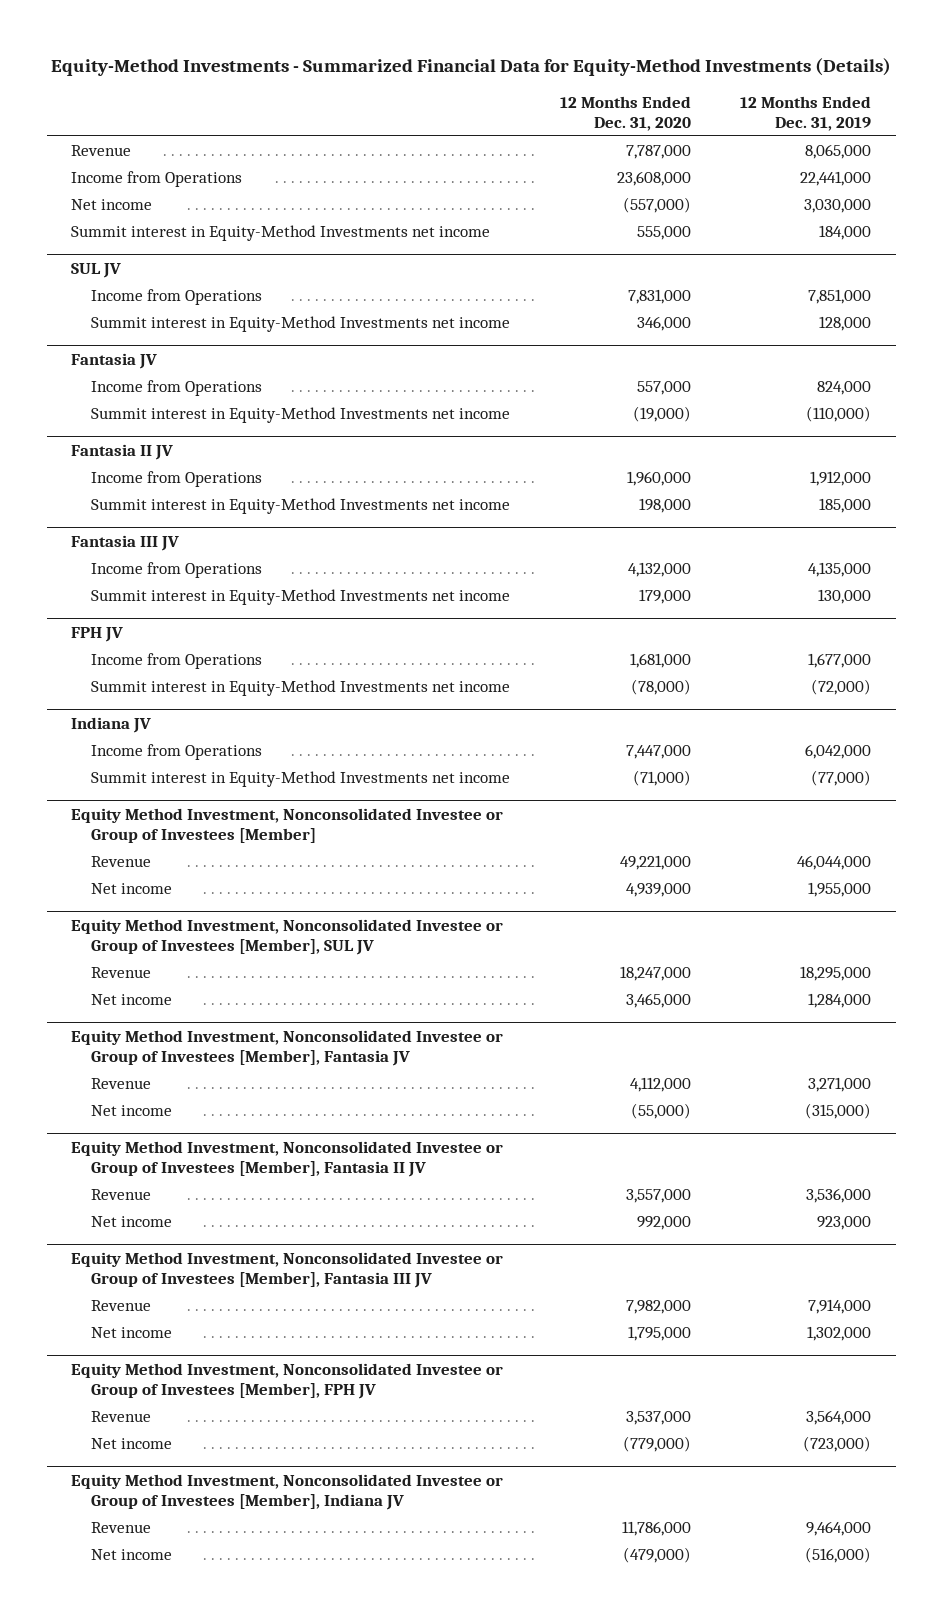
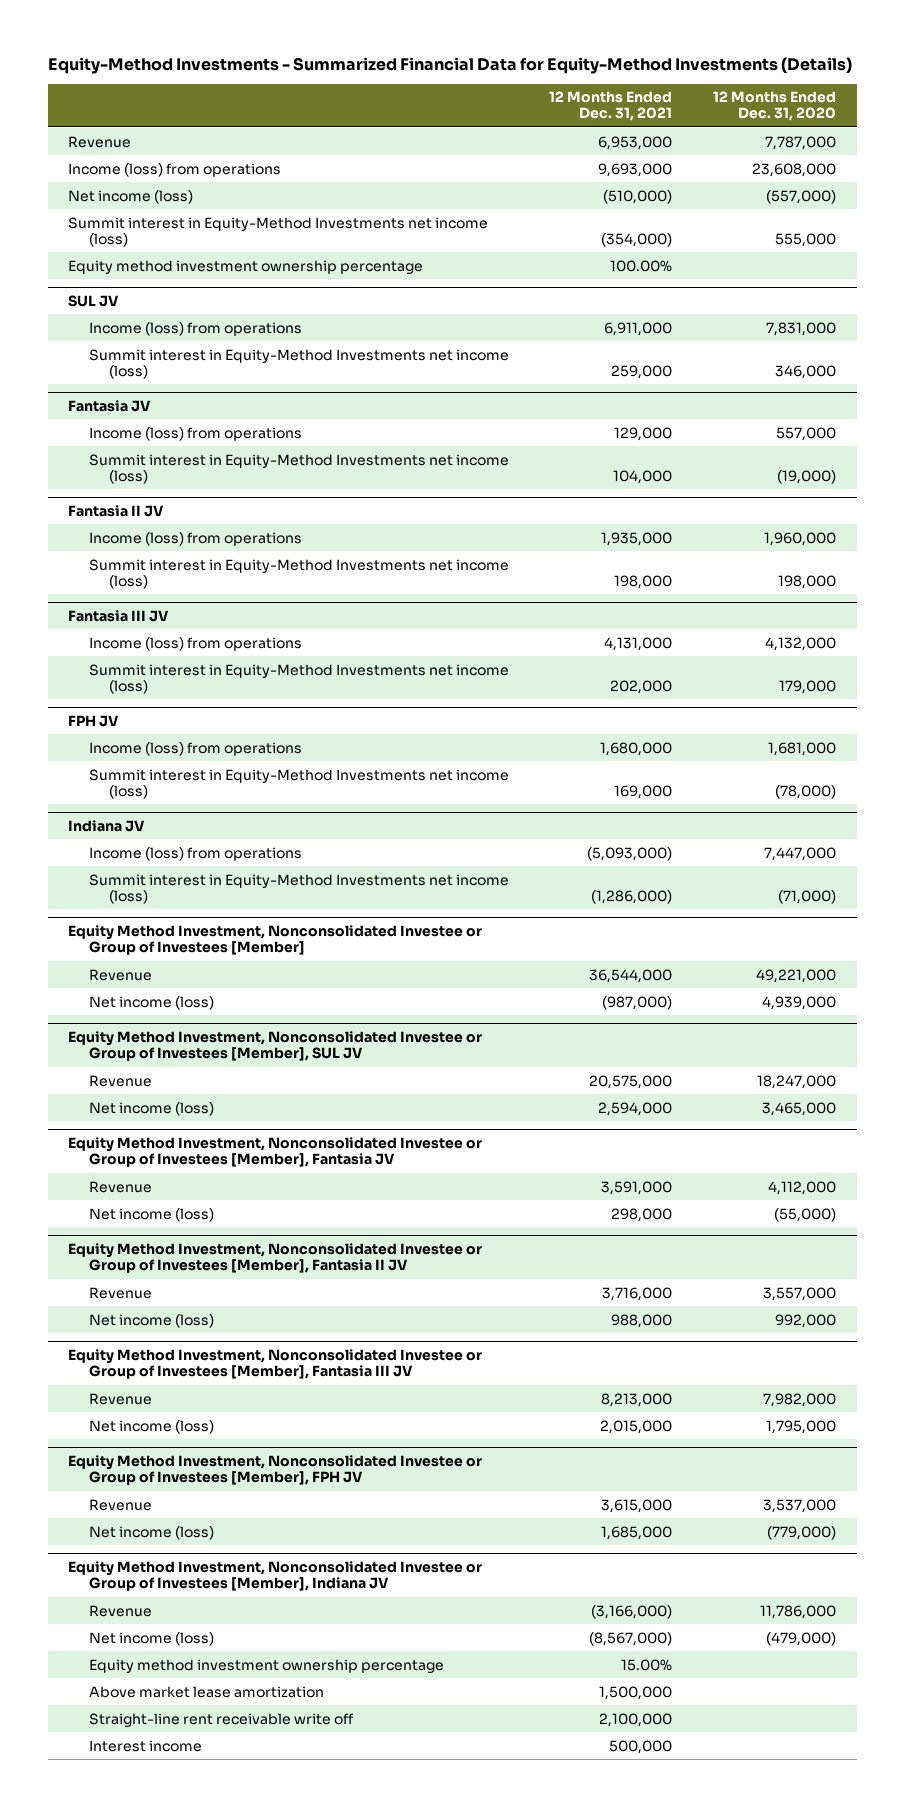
[740,96,872,131] 12 Months Ended Dec. 31, 2019 -> none
none -> [549,91,673,122] 12 Months Ended Dec. 31, 2021
[71,171,243,188] Income from Operations -> [68,162,282,177] Income (loss) from operations
[71,199,153,211] Net income -> [68,189,194,204] Net income (loss)
[71,225,491,242] Summit interest in Equity-Method Investments net income -> [68,216,489,247] Summit interest in Equity-Method Investments net income (loss)
none -> [68,259,424,274] Equity method investment ownership percentage
[91,289,263,306] Income from Operations -> [88,321,302,336] Income (loss) from operations
[91,316,511,333] Summit interest in Equity-Method Investments net income -> [88,348,509,379] Summit interest in Equity-Method Investments net income (loss)
[91,380,263,397] Income from Operations -> [88,426,302,441] Income (loss) from operations
[91,407,511,424] Summit interest in Equity-Method Investments net income -> [88,453,509,484] Summit interest in Equity-Method Investments net income (loss)
[91,471,263,488] Income from Operations -> [88,531,302,546] Income (loss) from operations
[91,498,511,515] Summit interest in Equity-Method Investments net income -> [88,558,509,589] Summit interest in Equity-Method Investments net income (loss)
[91,562,263,579] Income from Operations -> [88,636,302,651] Income (loss) from operations
[91,589,511,606] Summit interest in Equity-Method Investments net income -> [88,663,509,694] Summit interest in Equity-Method Investments net income (loss)
[91,653,263,670] Income from Operations -> [88,741,302,756] Income (loss) from operations
[91,680,511,697] Summit interest in Equity-Method Investments net income -> [88,768,509,799] Summit interest in Equity-Method Investments net income (loss)
[91,744,263,761] Income from Operations -> [88,846,302,861] Income (loss) from operations
[91,771,511,788] Summit interest in Equity-Method Investments net income -> [88,873,509,904] Summit interest in Equity-Method Investments net income (loss)
[91,883,173,895] Net income -> [88,995,214,1010] Net income (loss)
[91,994,173,1006] Net income -> [88,1101,214,1116] Net income (loss)
[91,1105,173,1117] Net income -> [88,1207,214,1222] Net income (loss)
[91,1216,173,1228] Net income -> [88,1313,214,1328] Net income (loss)
[91,1327,173,1339] Net income -> [88,1419,214,1434] Net income (loss)
[91,1438,173,1450] Net income -> [88,1525,214,1540] Net income (loss)
[91,1549,173,1561] Net income -> [88,1631,214,1646] Net income (loss)
none -> [88,1658,444,1673] Equity method investment ownership percentage
none -> [88,1685,324,1698] Above market lease amortization
none -> [88,1712,354,1727] Straight-line rent receivable write off
none -> [88,1739,202,1752] Interest income

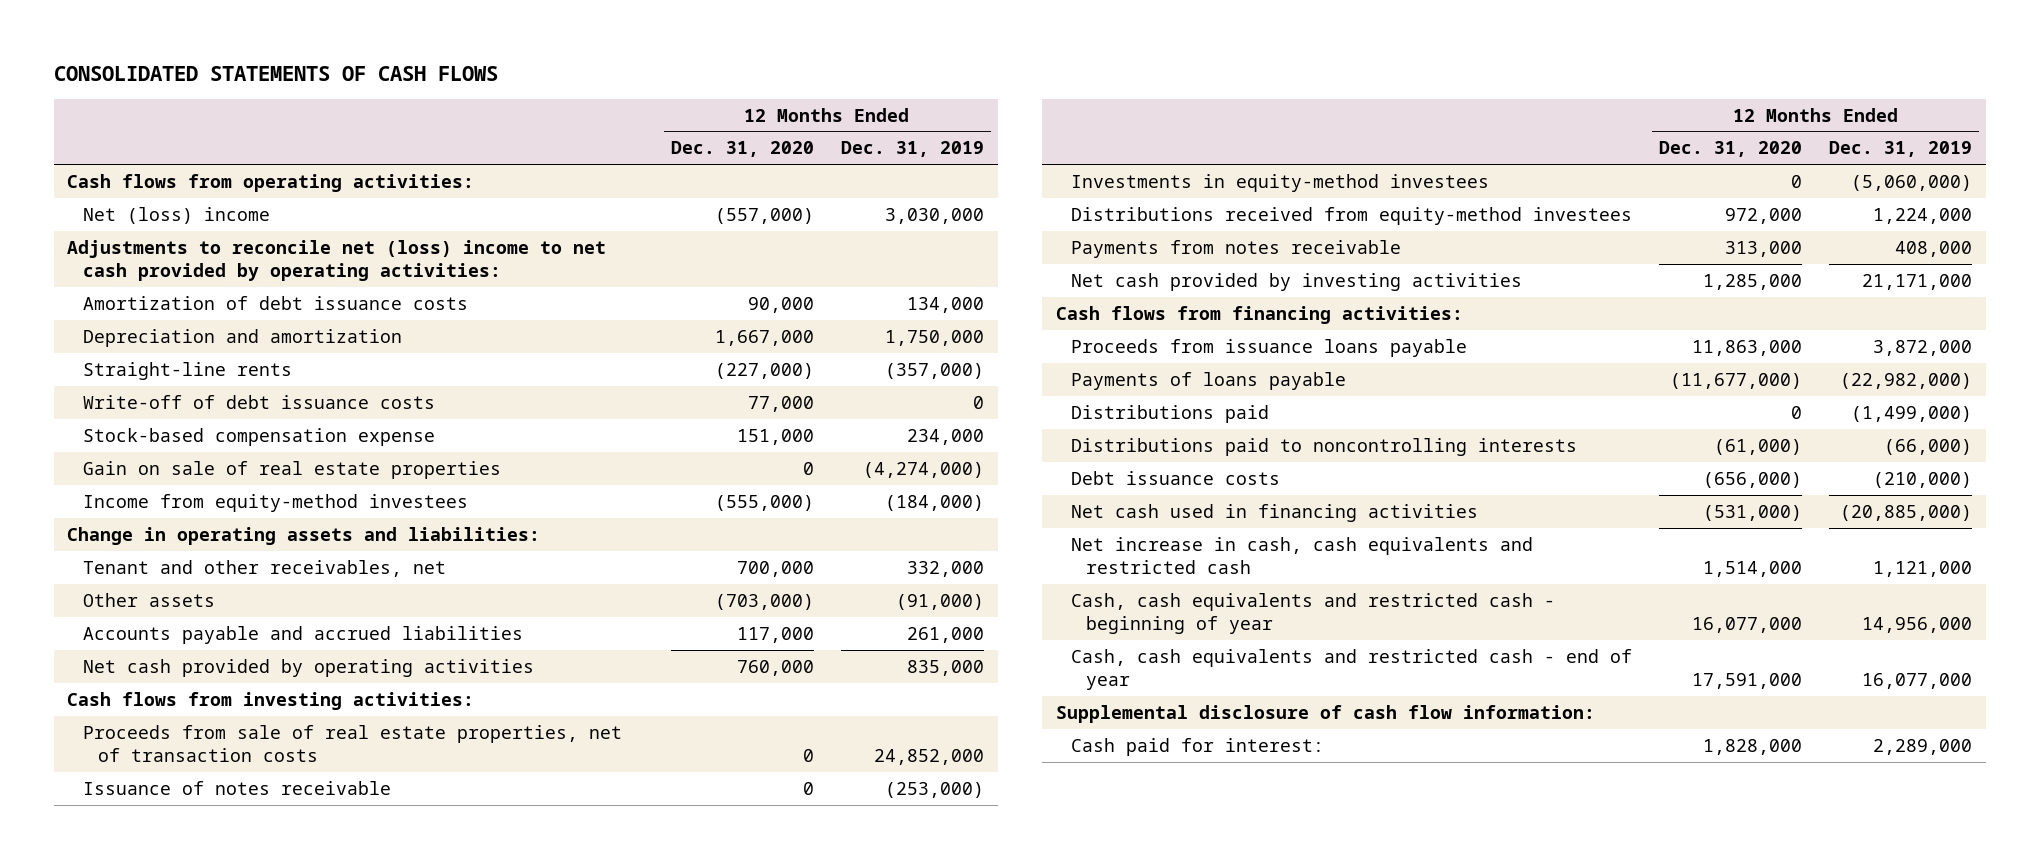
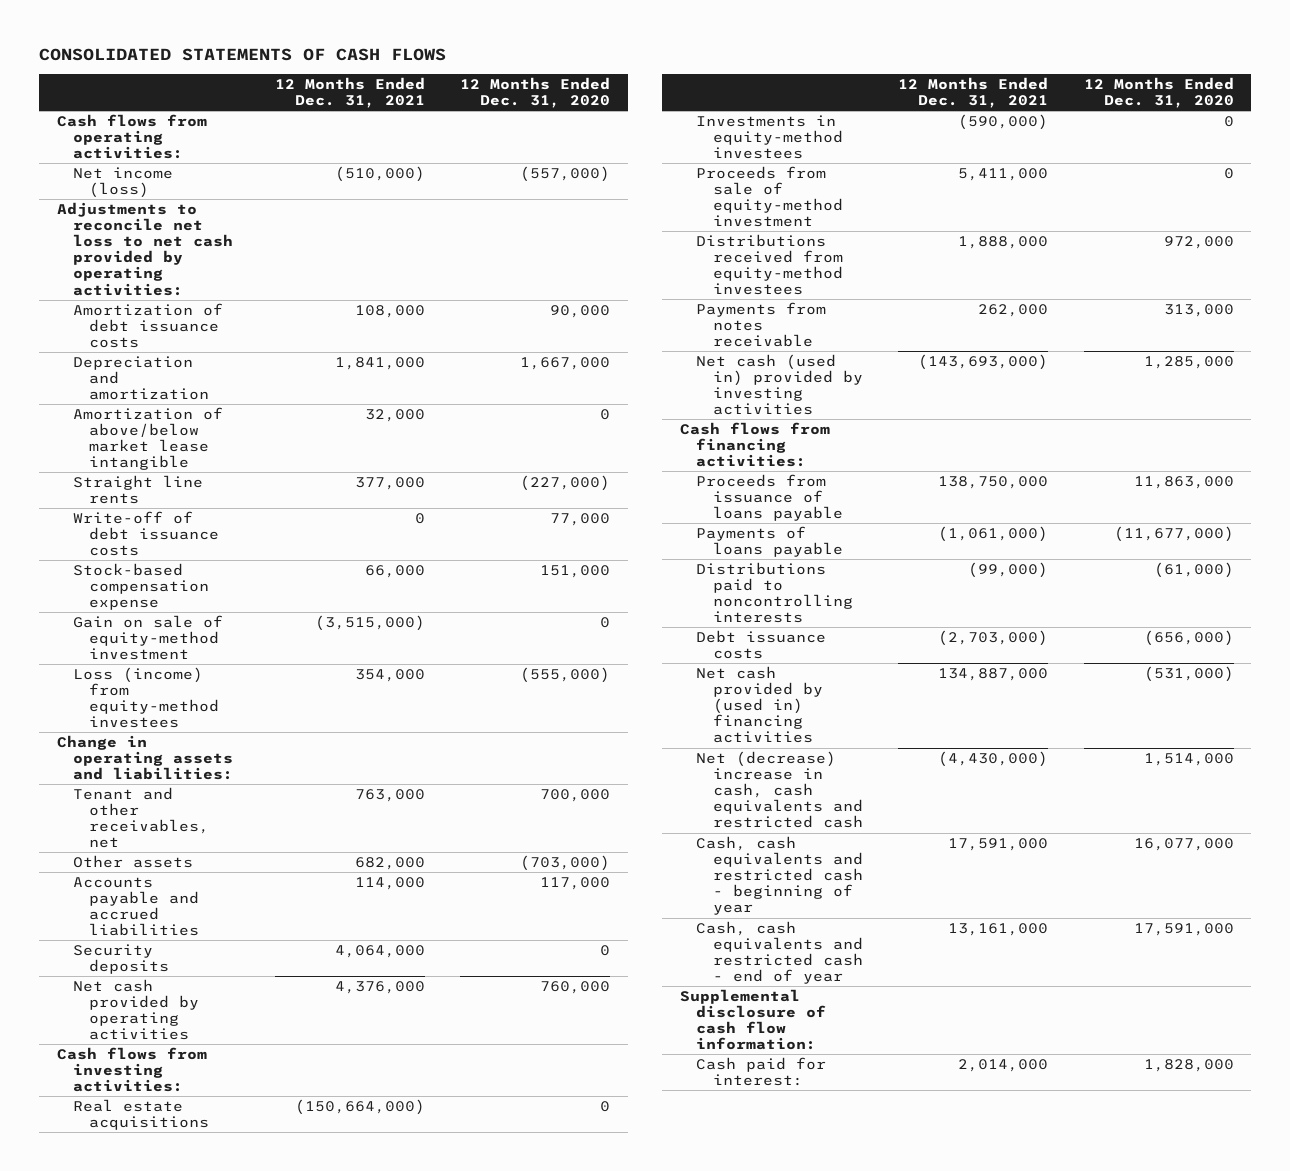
[841,141,985,158] Dec. 31, 2019 -> none
none -> [274,77,425,109] 12 Months Ended Dec. 31, 2021
[82,206,270,224] Net (loss) income -> [73,166,174,198] Net income (loss)
[67,239,607,281] Adjustments to reconcile net (loss) income to net cash provided by operating activities: -> [56,201,234,296] Adjustments to reconcile net loss to net cash provided by operating activities:
none -> [73,406,224,471] Amortization of above/below market lease intangible
[82,361,292,380] Straight-line rents -> [73,474,204,504] Straight line rents
[82,460,501,479] Gain on sale of real estate properties -> none
none -> [73,614,224,661] Gain on sale of equity-method investment
[82,493,468,512] Income from equity-method investees -> [73,666,220,729] Loss (income) from equity-method investees
none -> [73,943,170,974] Security deposits
[82,724,622,762] Proceeds from sale of real estate properties, net of transaction costs -> none
[82,780,391,795] Issuance of notes receivable -> none
none -> [73,1098,210,1130] Real estate acquisitions
none -> [696,165,843,228] Proceeds from sale of equity-method investment
[1070,272,1522,291] Net cash provided by investing activities -> [696,353,863,416] Net cash (used in) provided by investing activities
[1070,338,1467,357] Proceeds from issuance loans payable -> [696,473,843,522] Proceeds from issuance of loans payable
[1070,404,1269,423] Distributions paid -> none
[1070,503,1478,522] Net cash used in financing activities -> [696,665,823,744] Net cash provided by (used in) financing activities
[1070,536,1533,574] Net increase in cash, cash equivalents and restricted cash -> [696,750,863,829] Net (decrease) increase in cash, cash equivalents and restricted cash

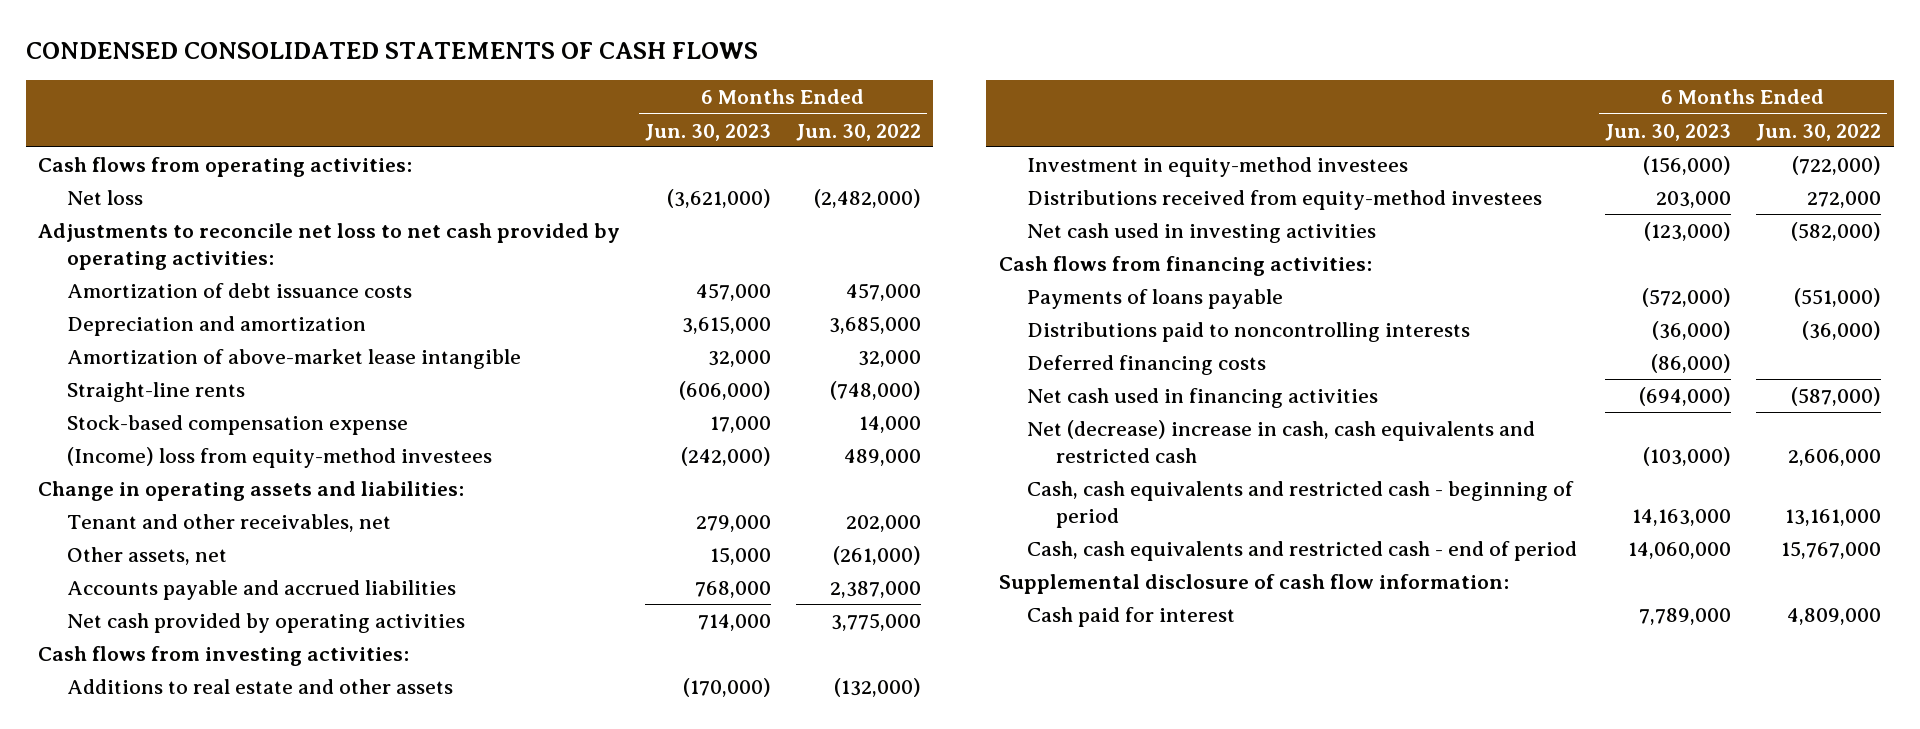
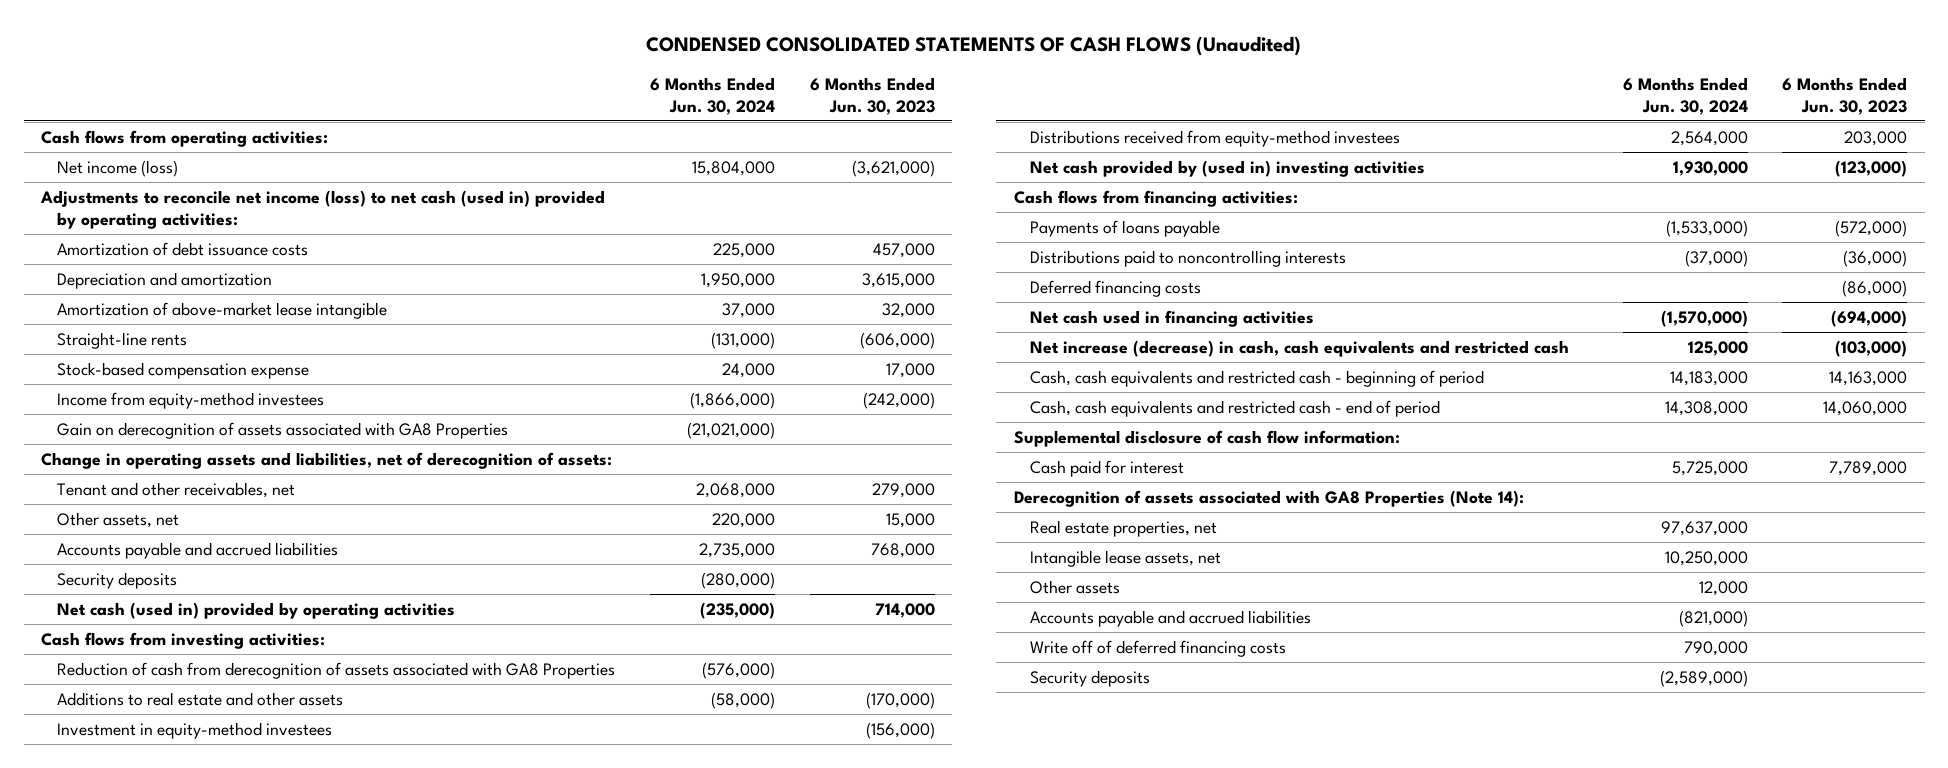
[25,41,758,59] CONDENSED CONSOLIDATED STATEMENTS OF CASH FLOWS -> [646,36,1302,57] CONDENSED CONSOLIDATED STATEMENTS OF CASH FLOWS (Unaudited)
[795,123,921,141] Jun. 30, 2022 -> none
none -> [650,77,776,115] 6 Months Ended Jun. 30, 2024
[66,190,143,206] Net loss -> [57,160,179,178] Net income (loss)
[38,223,621,270] Adjustments to reconcile net loss to net cash provided by operating activities: -> [40,190,606,229] Adjustments to reconcile net income (loss) to net cash (used in) provided by operating activities:
[66,447,492,469] (Income) loss from equity-method investees -> [57,392,325,410] Income from equity-method investees
none -> [57,422,509,440] Gain on derecognition of assets associated with GA8 Properties
[38,481,465,502] Change in operating assets and liabilities: -> [41,452,613,470] Change in operating assets and liabilities, net of derecognition of assets:
none -> [57,572,178,590] Security deposits
[66,613,465,634] Net cash provided by operating activities -> [57,602,456,620] Net cash (used in) provided by operating activities
none -> [57,662,616,680] Reduction of cash from derecognition of assets associated with GA8 Properties
[1027,223,1377,244] Net cash used in investing activities -> [1030,160,1426,178] Net cash provided by (used in) investing activities
[1027,420,1536,463] Net (decrease) increase in cash, cash equivalents and restricted cash -> [1030,340,1570,358] Net increase (decrease) in cash, cash equivalents and restricted cash
none -> [1013,490,1524,508] Derecognition of assets associated with GA8 Properties (Note 14):
none -> [1030,520,1218,538] Real estate properties, net
none -> [1030,550,1222,568] Intangible lease assets, net
none -> [1030,580,1121,595] Other assets
none -> [1030,610,1312,628] Accounts payable and accrued liabilities
none -> [1030,640,1287,658] Write off of deferred financing costs
none -> [1030,670,1151,688] Security deposits

